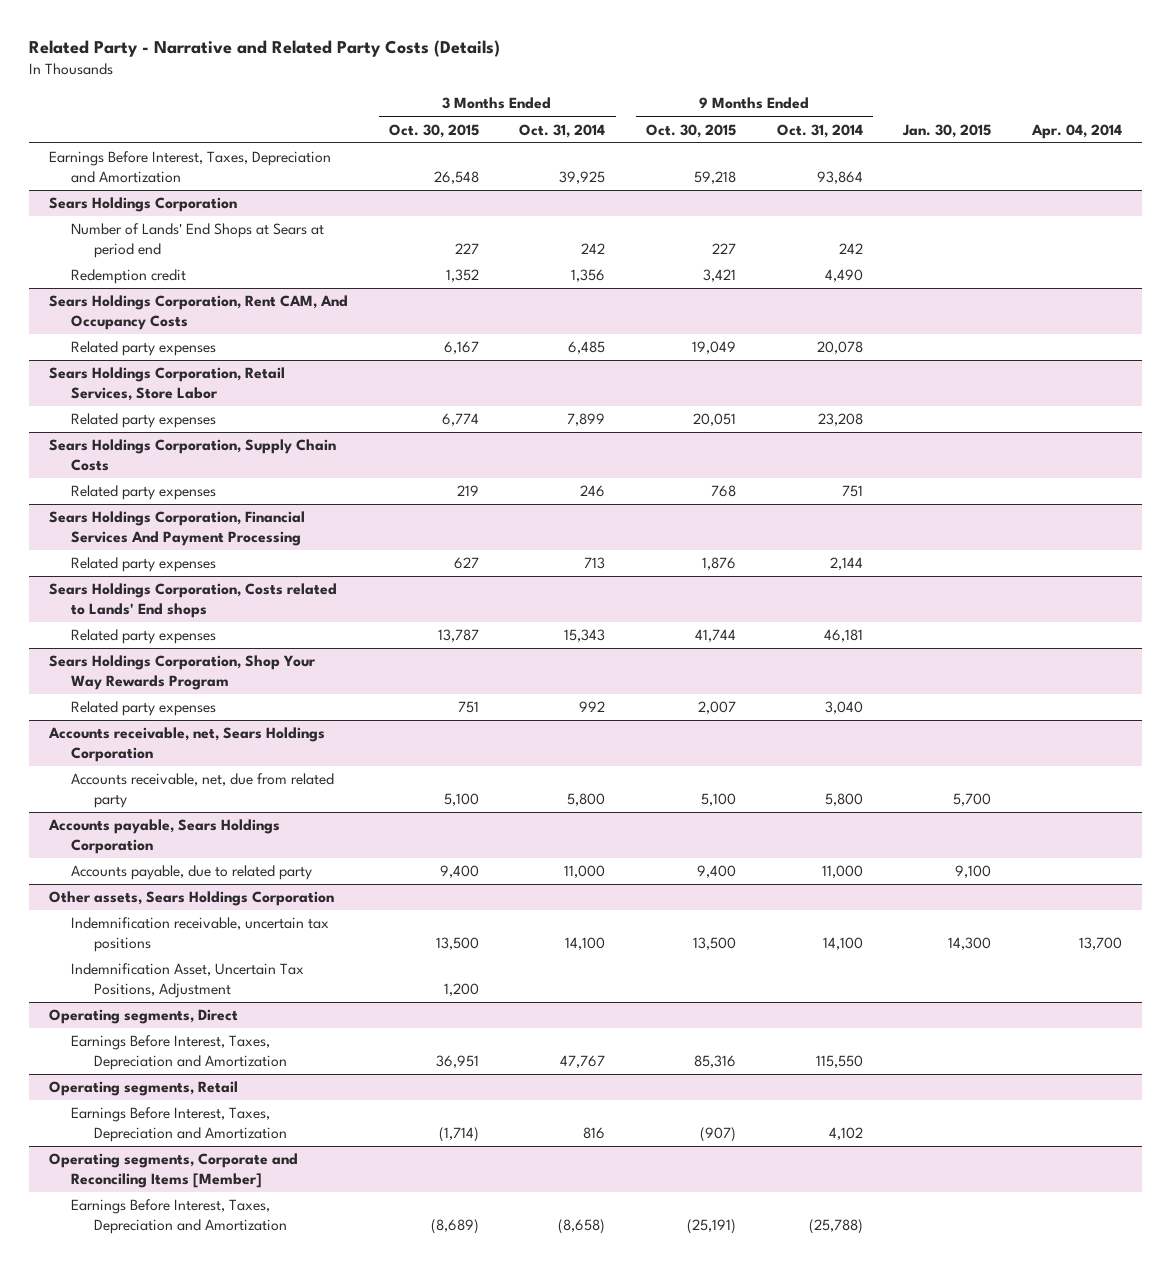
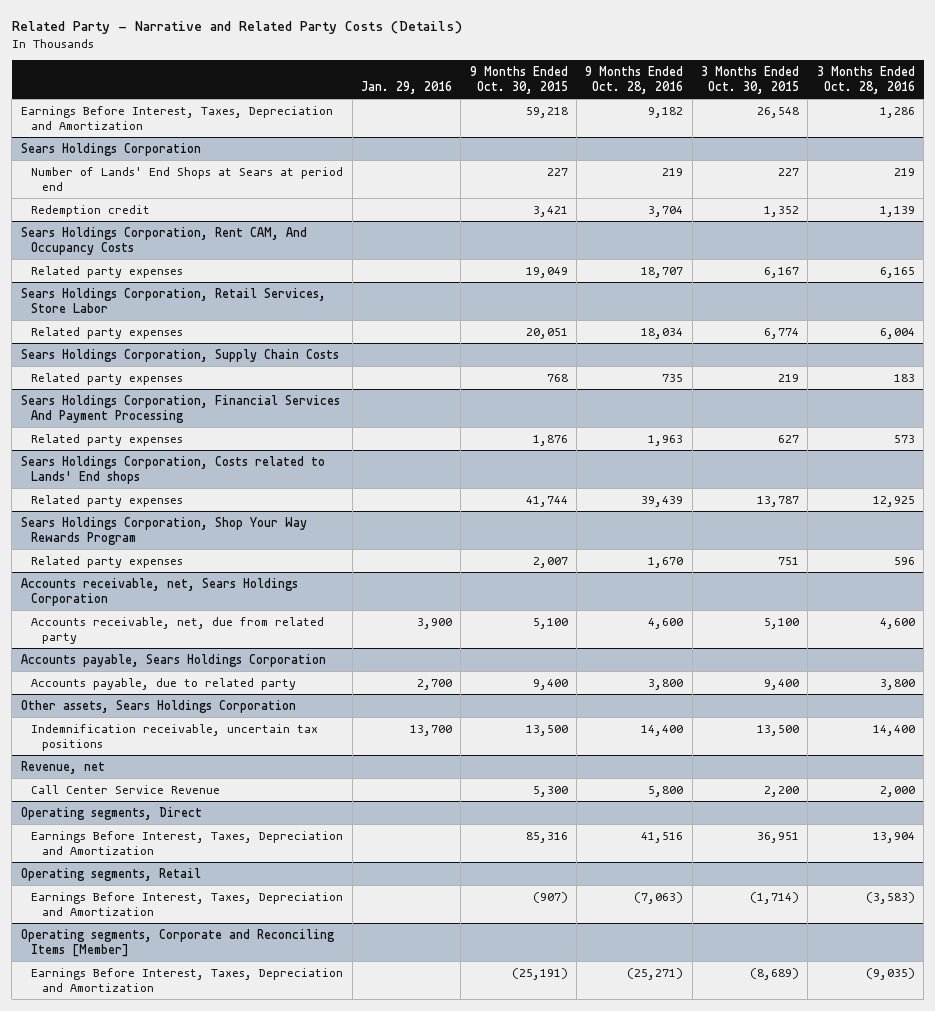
[519,123,606,138] Oct. 31, 2014 -> none
[776,123,863,138] Oct. 31, 2014 -> none
[902,123,992,138] Jan. 30, 2015 -> none
[1031,123,1123,139] Apr. 04, 2014 -> none
none -> [361,81,453,95] Jan. 29, 2016
none -> [585,65,684,95] 9 Months Ended Oct. 28, 2016
none -> [816,65,915,95] 3 Months Ended Oct. 28, 2016
[71,963,305,998] Indemnification Asset, Uncertain Tax Positions, Adjustment -> none
none -> [20,760,105,774] Revenue, net
none -> [31,784,221,794] Call Center Service Revenue

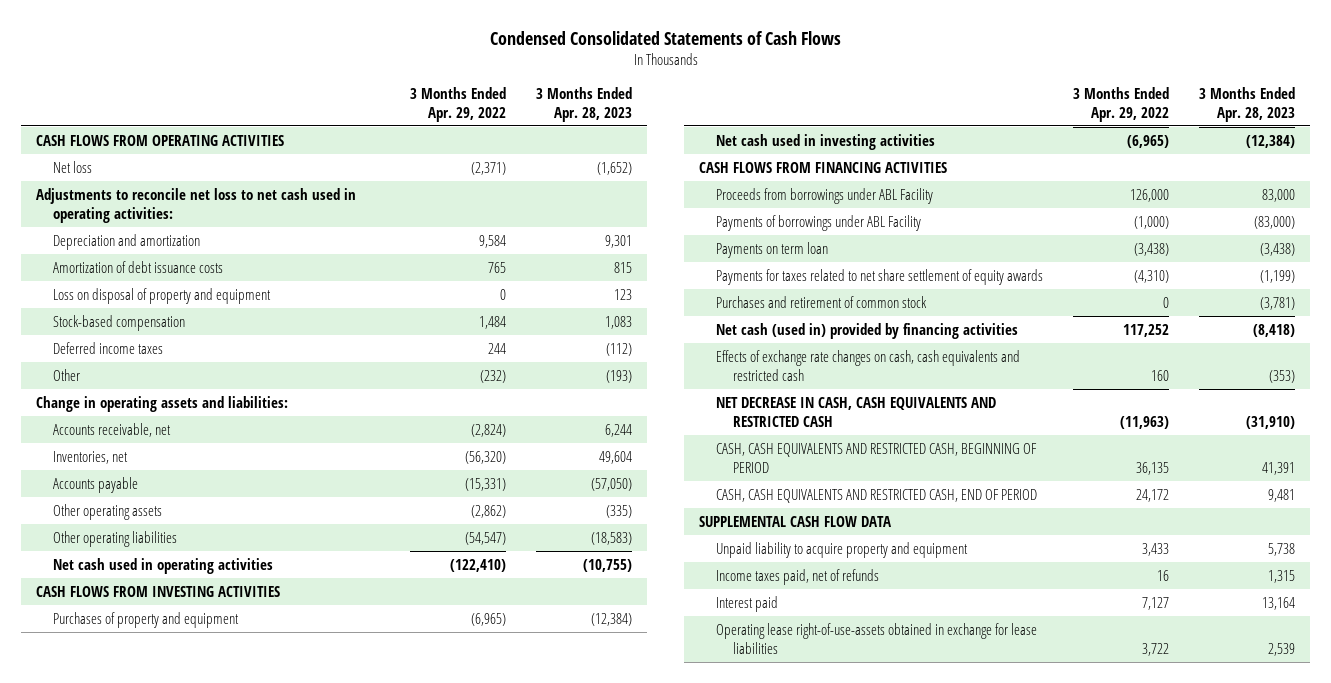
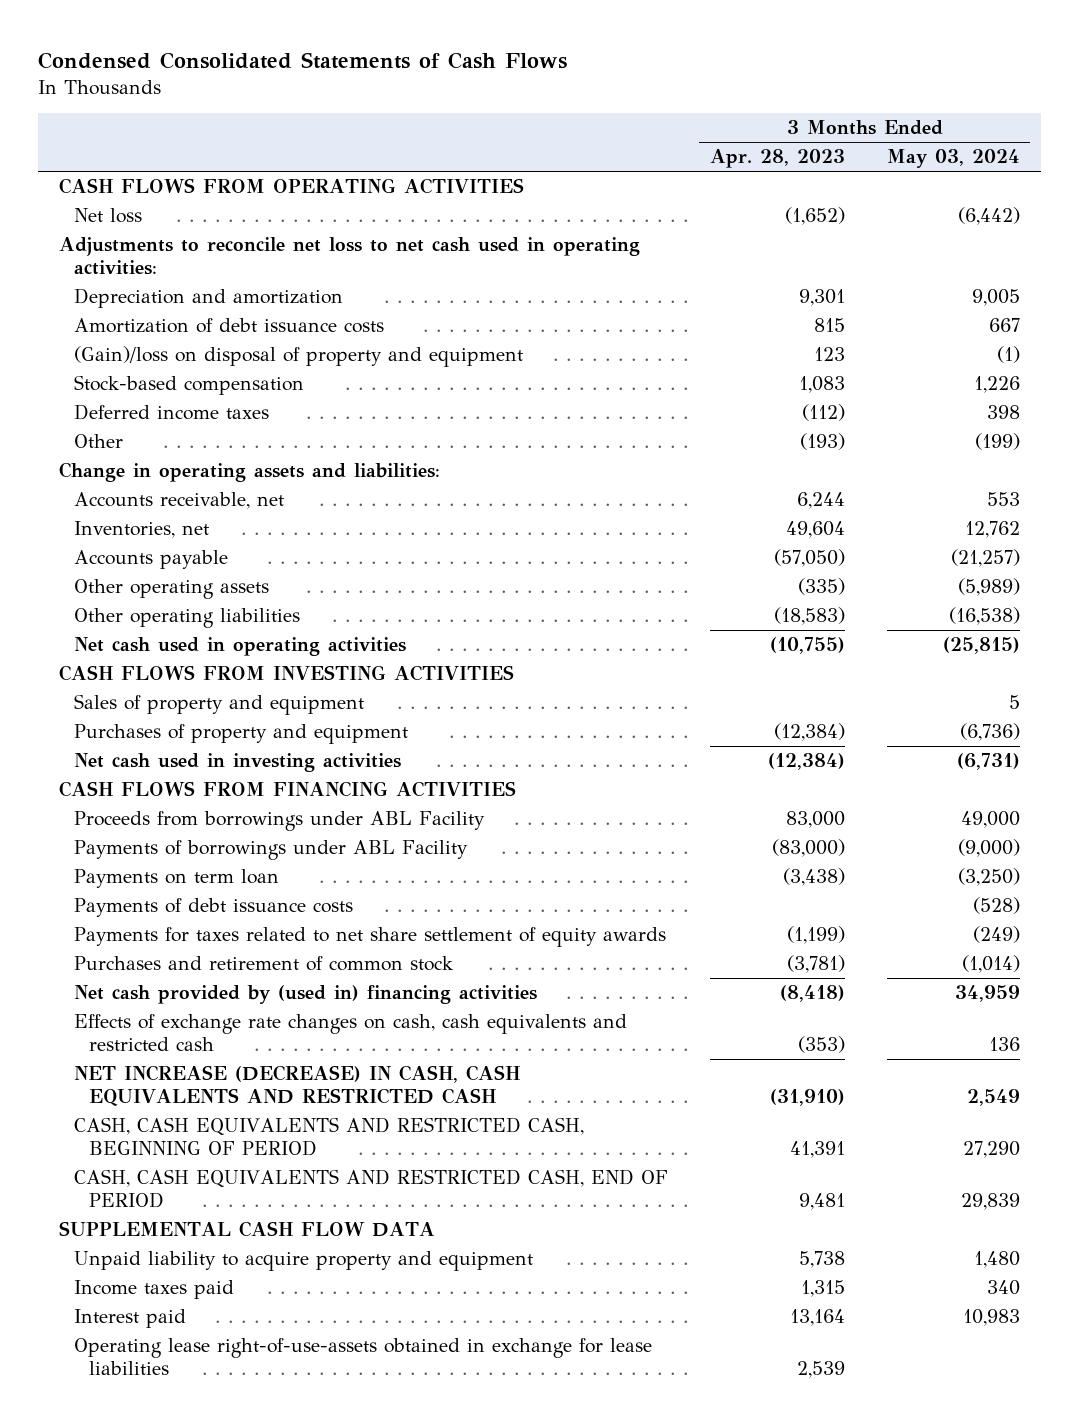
[409,86,506,122] 3 Months Ended Apr. 29, 2022 -> none
none -> [886,149,1020,169] May 03, 2024
[52,287,271,304] Loss on disposal of property and equipment -> [73,346,523,368] (Gain)/loss on disposal of property and equipment
none -> [73,694,364,716] Sales of property and equipment
none -> [73,898,353,918] Payments of debt issuance costs
[716,322,1019,339] Net cash (used in) provided by financing activities -> [73,985,537,1005] Net cash provided by (used in) financing activities
[716,396,997,427] NET DECREASE IN CASH, CASH EQUIVALENTS AND RESTRICTED CASH -> [73,1065,520,1107] NET INCREASE (DECREASE) IN CASH, CASH EQUIVALENTS AND RESTRICTED CASH
[716,568,880,585] Income taxes paid, net of refunds -> [73,1280,234,1300] Income taxes paid

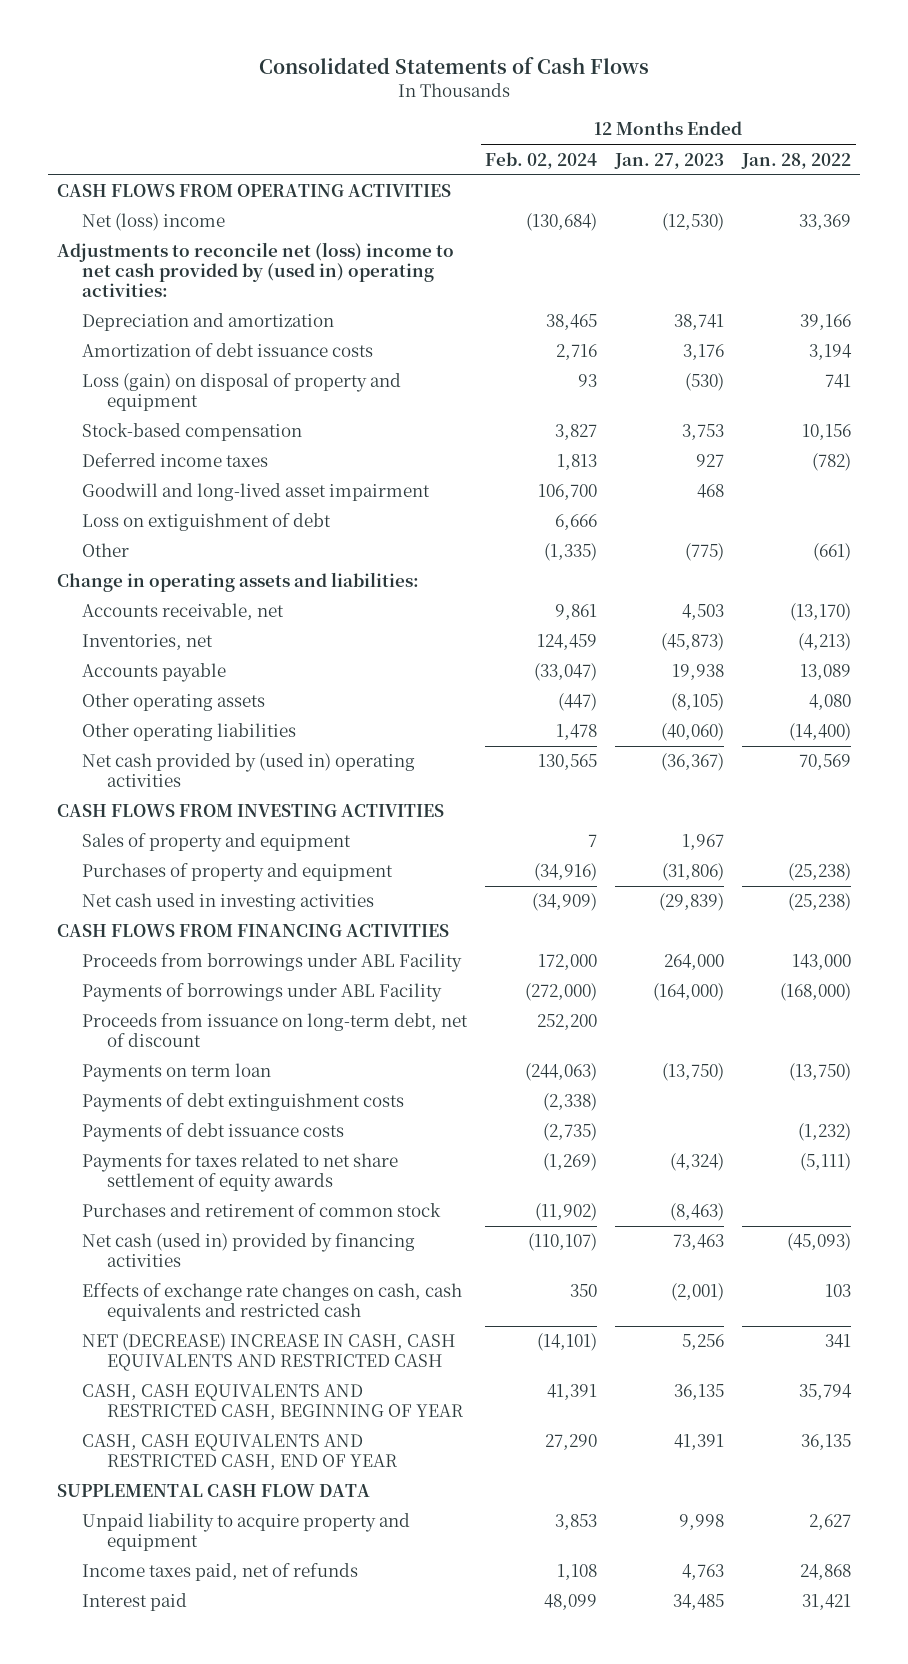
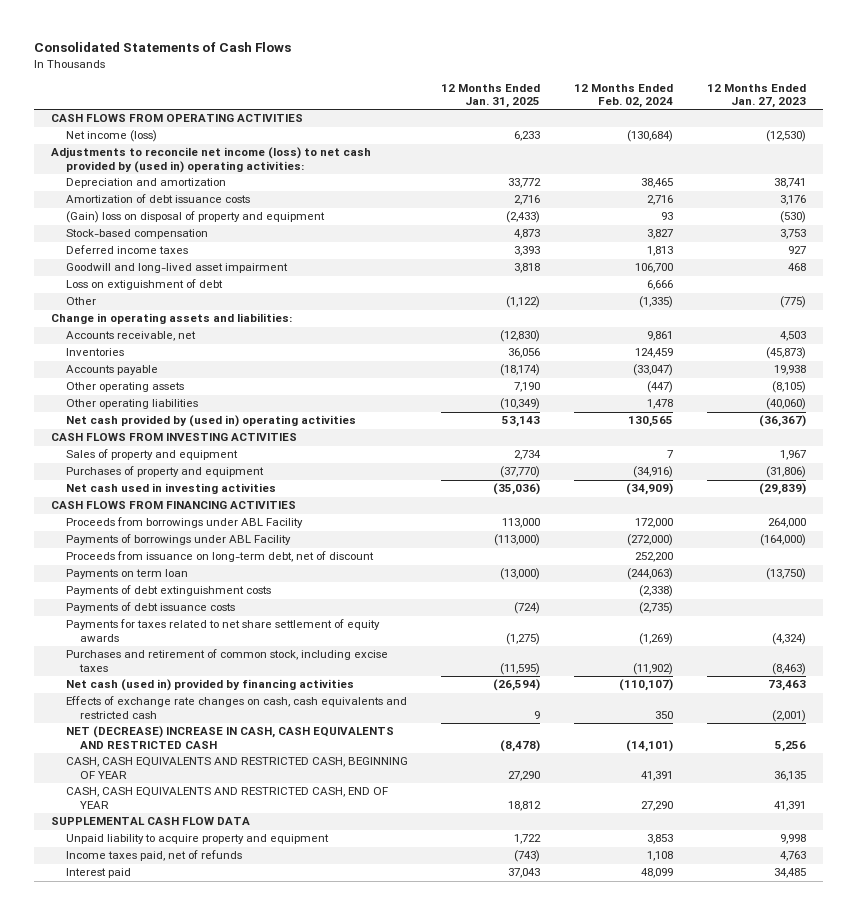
[741,152,852,169] Jan. 28, 2022 -> none
none -> [441,83,541,109] 12 Months Ended Jan. 31, 2025
[82,213,226,232] Net (loss) income -> [65,130,157,143] Net income (loss)
[57,242,455,298] Adjustments to reconcile net (loss) income to net cash provided by (used in) operating activities: -> [51,147,372,173] Adjustments to reconcile net income (loss) to net cash provided by (used in) operating activities:
[82,373,402,412] Loss (gain) on disposal of property and equipment -> [65,211,325,224] (Gain) loss on disposal of property and equipment
[82,634,214,651] Inventories, net -> [65,348,124,357] Inventories
[82,1203,442,1218] Purchases and retirement of common stock -> [65,649,388,672] Purchases and retirement of common stock, including excise taxes

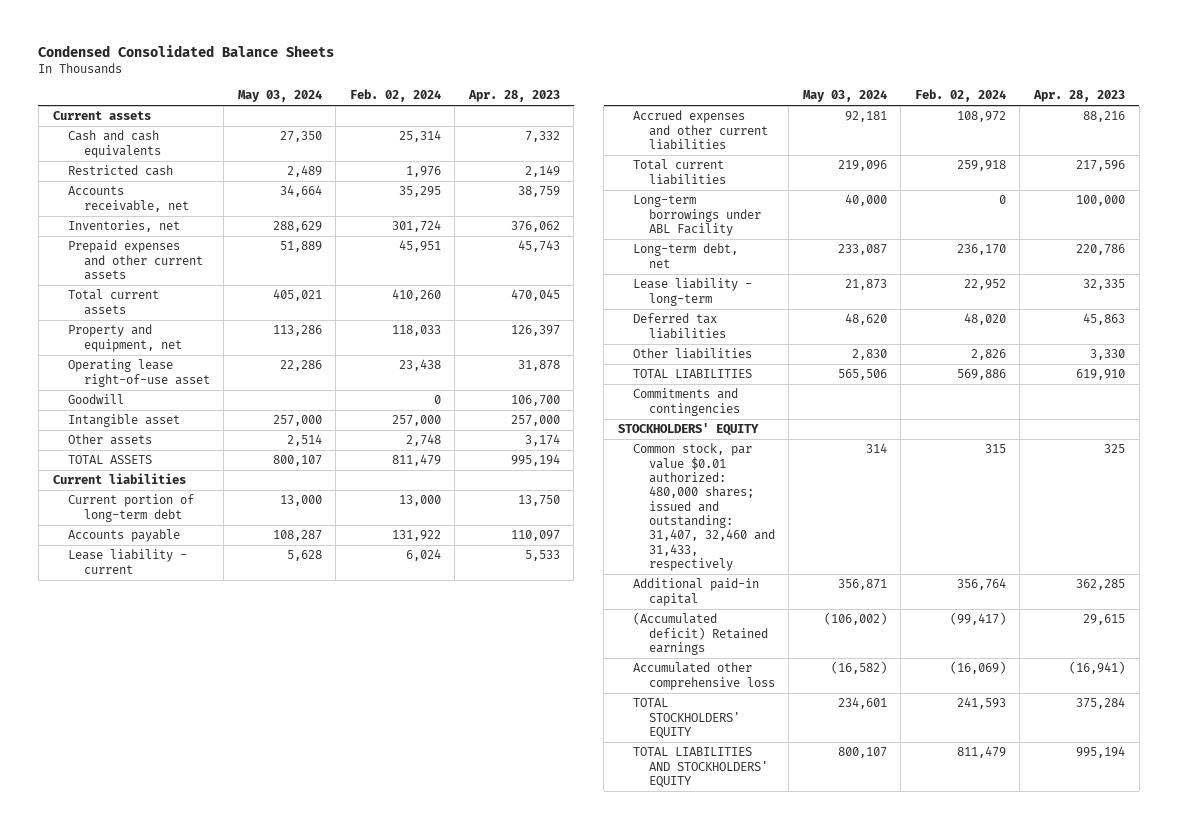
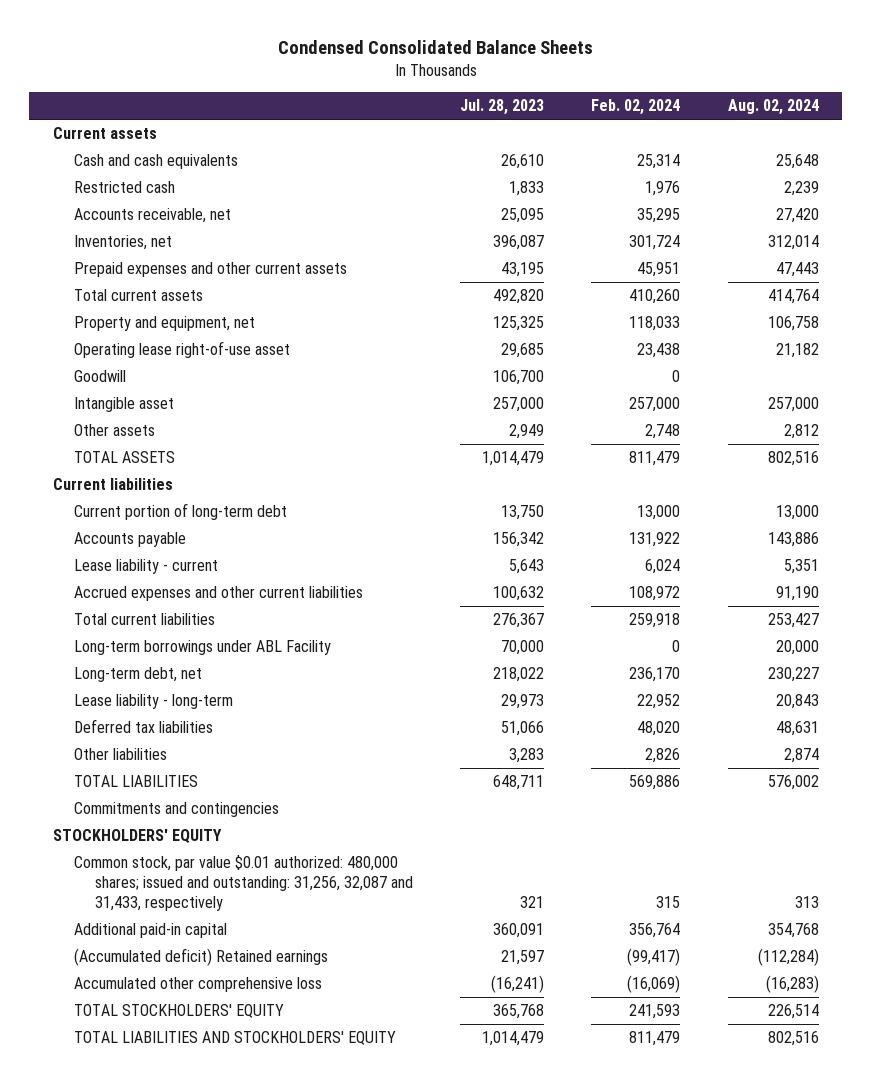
[237,90,322,103] May 03, 2024 -> none
[467,90,560,103] Apr. 28, 2023 -> none
none -> [460,99,545,116] Jul. 28, 2023
none -> [727,99,819,116] Aug. 02, 2024
[633,443,775,571] Common stock, par value $0.01 authorized: 480,000 shares; issued and outstanding: 31,407, 32,460 and 31,433, respectively -> [74,855,413,912] Common stock, par value $0.01 authorized: 480,000 shares; issued and outstanding: 31,256, 32,087 and 31,433, respectively

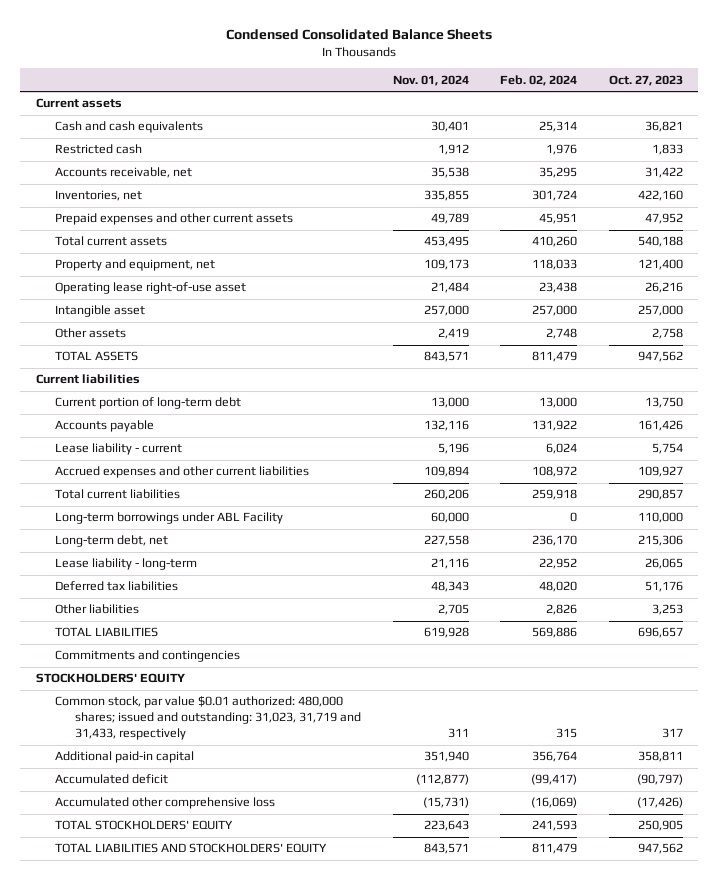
[460,99,545,116] Jul. 28, 2023 -> none
[727,99,819,116] Aug. 02, 2024 -> none
none -> [392,74,469,86] Nov. 01, 2024
none -> [608,74,683,86] Oct. 27, 2023
[74,370,127,383] Goodwill -> none
[74,855,413,912] Common stock, par value $0.01 authorized: 480,000 shares; issued and outstanding: 31,256, 32,087 and 31,433, respectively -> [55,696,362,741] Common stock, par value $0.01 authorized: 480,000 shares; issued and outstanding: 31,023, 31,719 and 31,433, respectively
[74,948,329,967] (Accumulated deficit) Retained earnings -> [55,774,169,785] Accumulated deficit

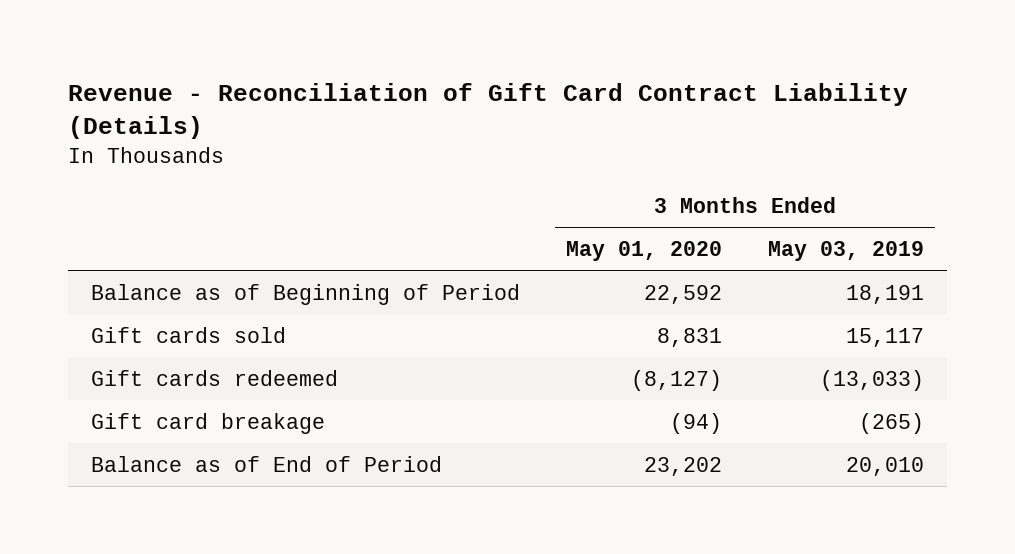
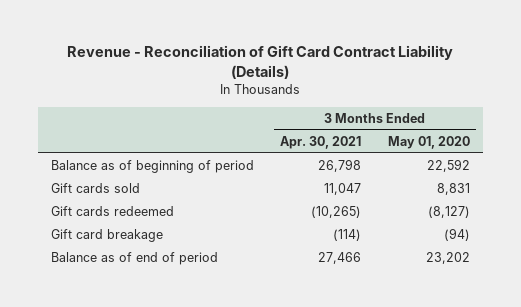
[767,240,924,261] May 03, 2019 -> none
none -> [280,135,362,149] Apr. 30, 2021
[91,283,521,305] Balance as of Beginning of Period -> [50,160,254,174] Balance as of beginning of period
[91,455,443,472] Balance as of End of Period -> [50,252,218,266] Balance as of end of period

